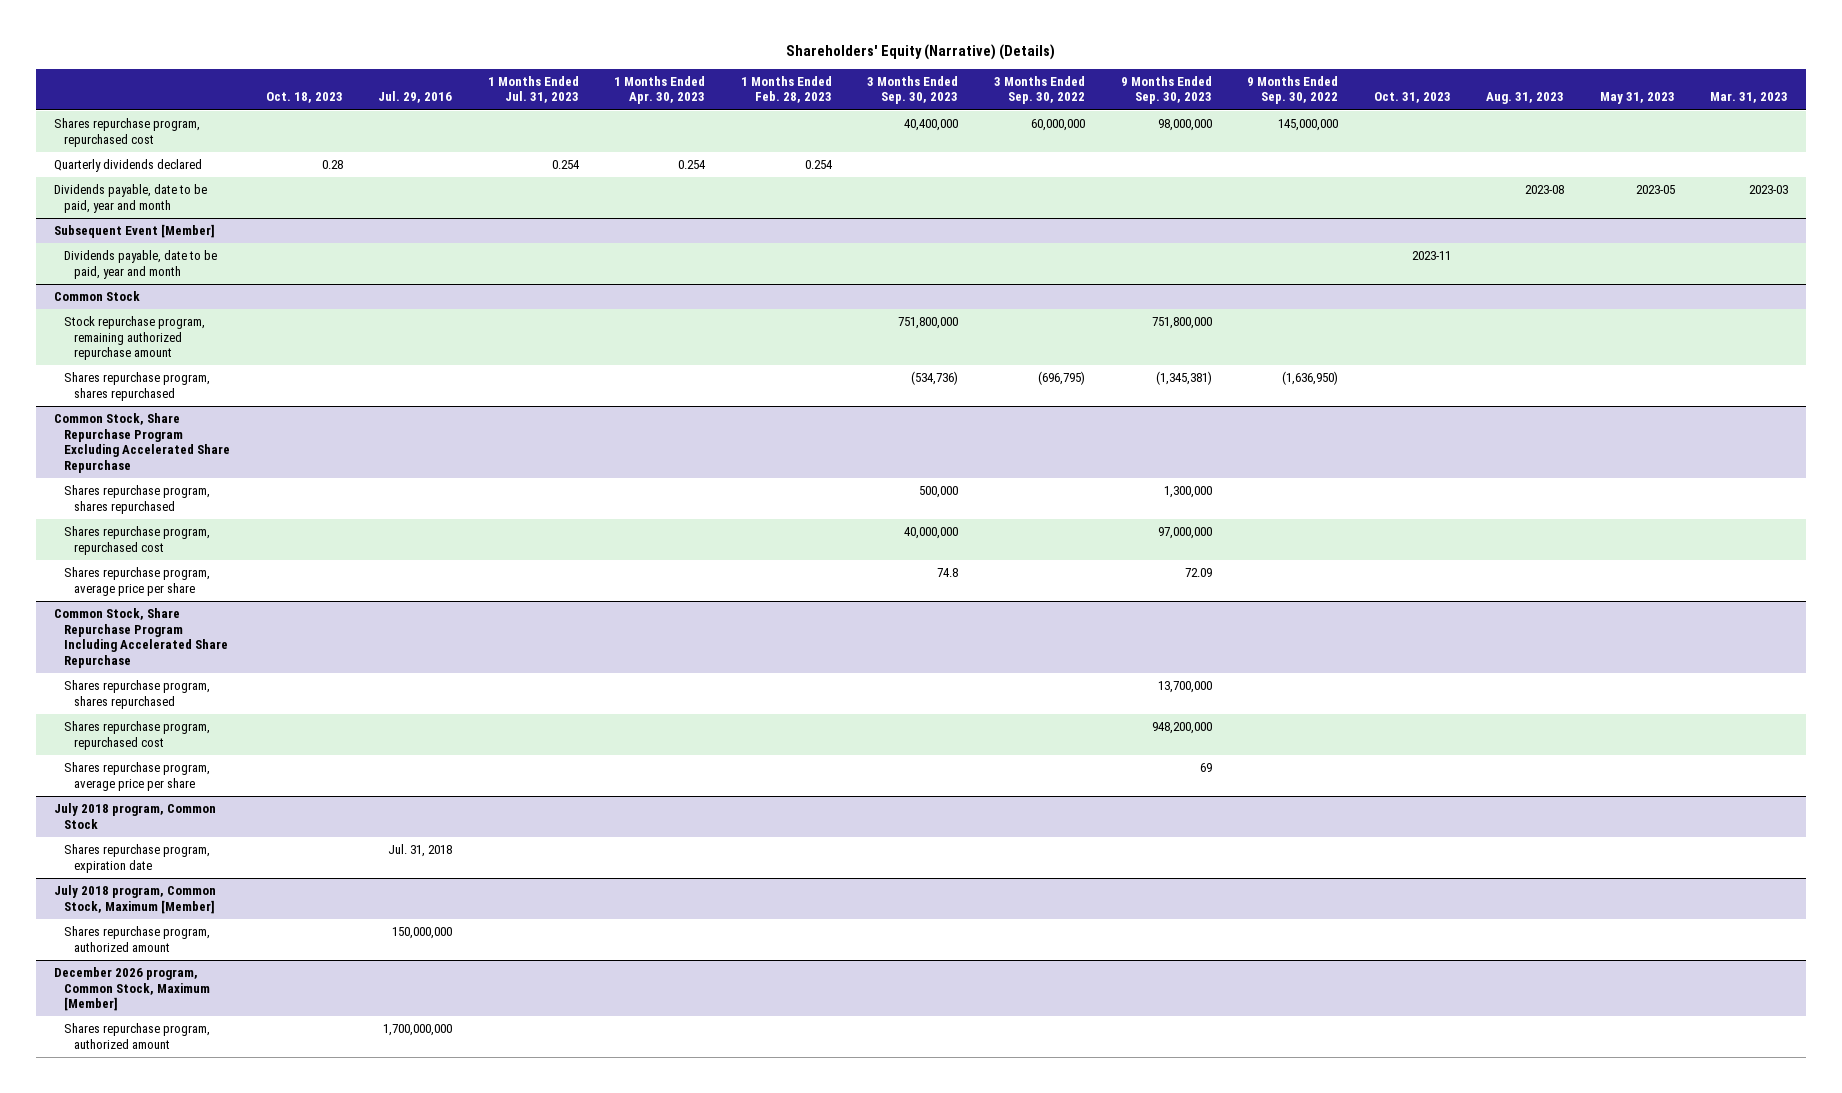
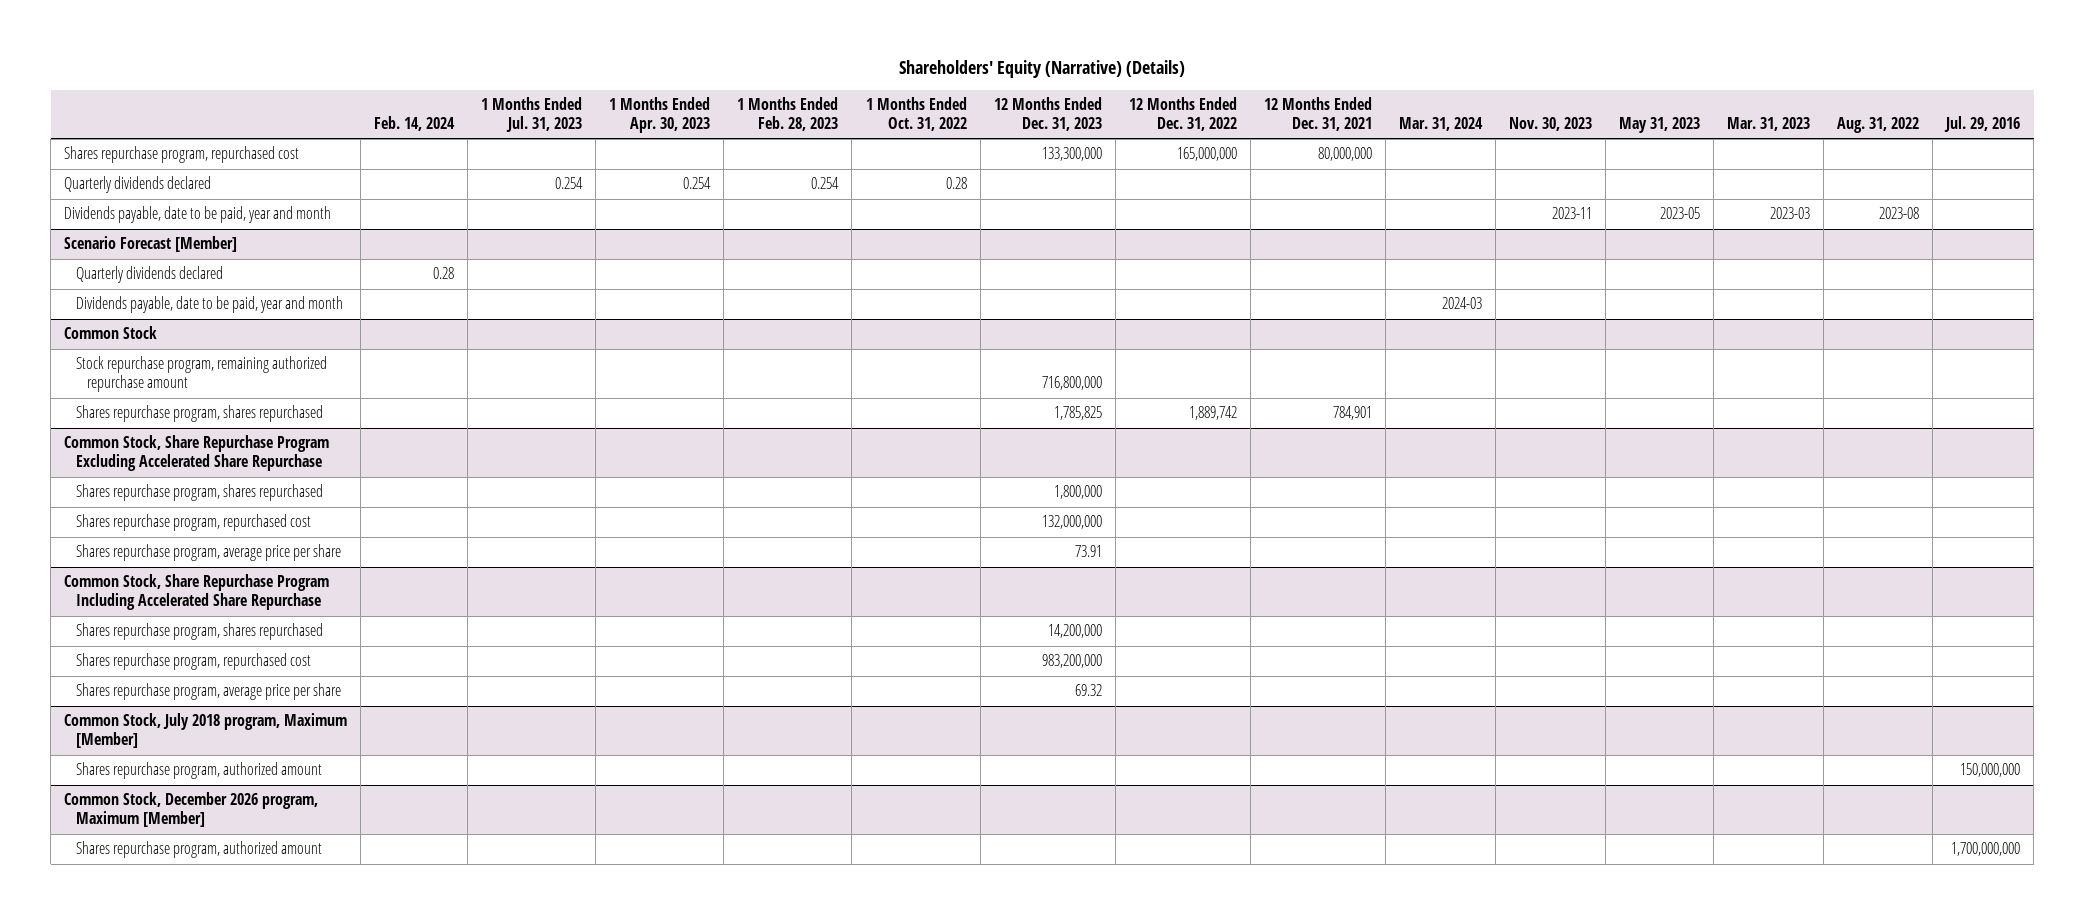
[265,92,343,104] Oct. 18, 2023 -> none
[867,75,959,105] 3 Months Ended Sep. 30, 2023 -> none
[993,75,1085,105] 3 Months Ended Sep. 30, 2022 -> none
[1120,75,1212,105] 9 Months Ended Sep. 30, 2023 -> none
[1247,75,1339,105] 9 Months Ended Sep. 30, 2022 -> none
[1373,92,1451,104] Oct. 31, 2023 -> none
[1486,92,1565,105] Aug. 31, 2023 -> none
none -> [374,115,456,131] Feb. 14, 2024
none -> [865,97,967,131] 1 Months Ended Oct. 31, 2022
none -> [993,97,1102,131] 12 Months Ended Dec. 31, 2023
none -> [1128,97,1237,131] 12 Months Ended Dec. 31, 2022
none -> [1263,97,1372,131] 12 Months Ended Dec. 31, 2021
none -> [1398,116,1483,131] Mar. 31, 2024
none -> [1508,116,1592,131] Nov. 30, 2023
none -> [1836,116,1919,133] Aug. 31, 2022
[53,224,215,239] Subsequent Event [Member] -> none
[64,250,218,279] Dividends payable, date to be paid, year and month -> none
none -> [64,236,238,253] Scenario Forecast [Member]
none -> [75,266,223,284] Quarterly dividends declared
none -> [75,296,343,314] Dividends payable, date to be paid, year and month
[53,803,216,829] July 2018 program, Common Stock -> none
[64,844,211,873] Shares repurchase program, expiration date -> none
[53,885,216,914] July 2018 program, Common Stock, Maximum [Member] -> [64,713,348,748] Common Stock, July 2018 program, Maximum [Member]
[53,967,211,1012] December 2026 program, Common Stock, Maximum [Member] -> [64,792,319,827] Common Stock, December 2026 program, Maximum [Member]

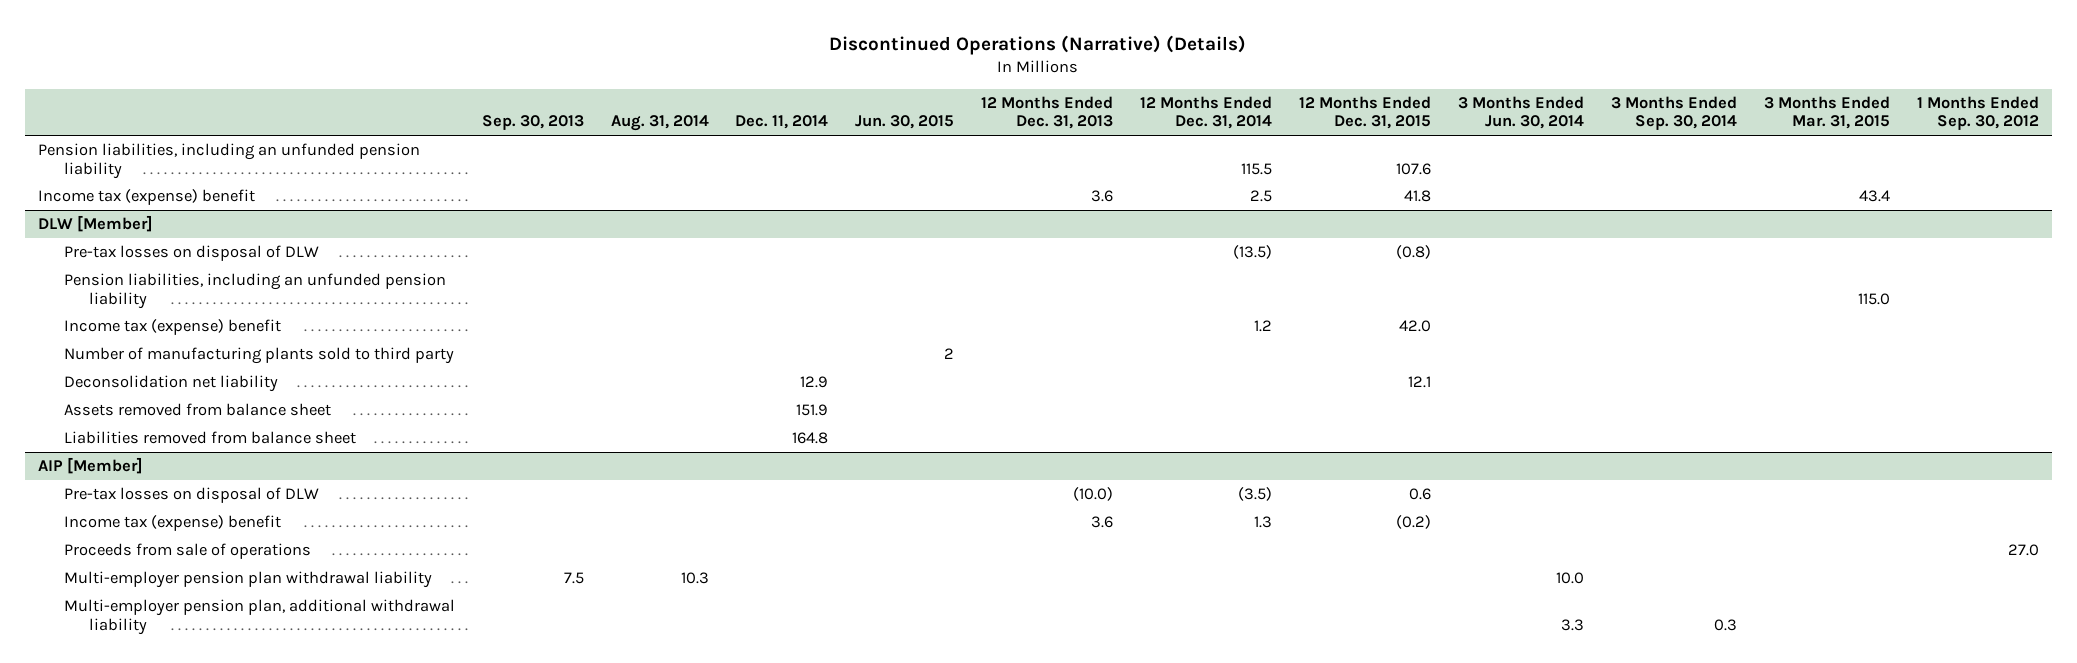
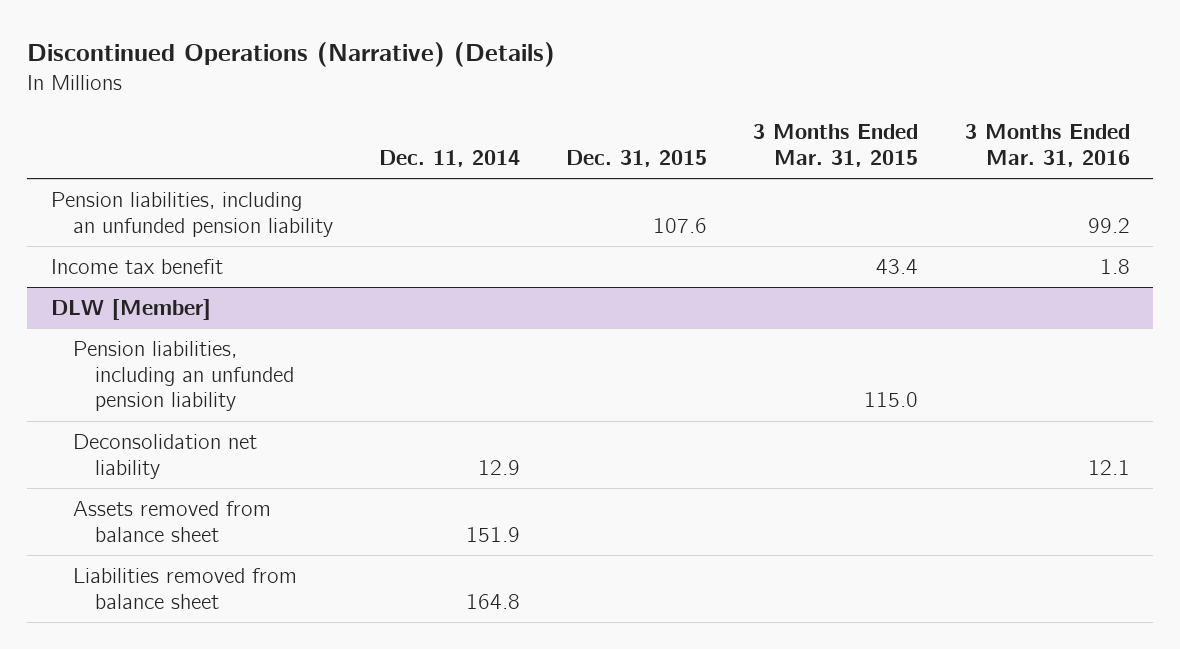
[481,115,584,131] Sep. 30, 2013 -> none
[610,115,709,132] Aug. 31, 2014 -> none
[855,115,955,130] Jun. 30, 2015 -> none
[981,95,1114,130] 12 Months Ended Dec. 31, 2013 -> none
[1140,95,1273,130] 12 Months Ended Dec. 31, 2014 -> none
[1298,95,1431,130] 12 Months Ended Dec. 31, 2015 -> none
[1457,95,1584,130] 3 Months Ended Jun. 30, 2014 -> none
[1610,95,1737,131] 3 Months Ended Sep. 30, 2014 -> none
[1916,95,2039,131] 1 Months Ended Sep. 30, 2012 -> none
none -> [566,149,708,167] Dec. 31, 2015
none -> [964,124,1130,167] 3 Months Ended Mar. 31, 2016
[38,188,256,205] Income tax (expense) benefit -> [50,259,223,275] Income tax benefit
[63,244,319,261] Pre-tax losses on disposal of DLW -> none
[63,318,281,335] Income tax (expense) benefit -> none
[63,346,454,364] Number of manufacturing plants sold to third party -> none
[38,456,144,474] AIP [Member] -> none
[63,486,319,503] Pre-tax losses on disposal of DLW -> none
[63,514,281,531] Income tax (expense) benefit -> none
[63,542,311,559] Proceeds from sale of operations -> none
[63,570,432,588] Multi-employer pension plan withdrawal liability -> none
[63,598,455,635] Multi-employer pension plan, additional withdrawal liability -> none

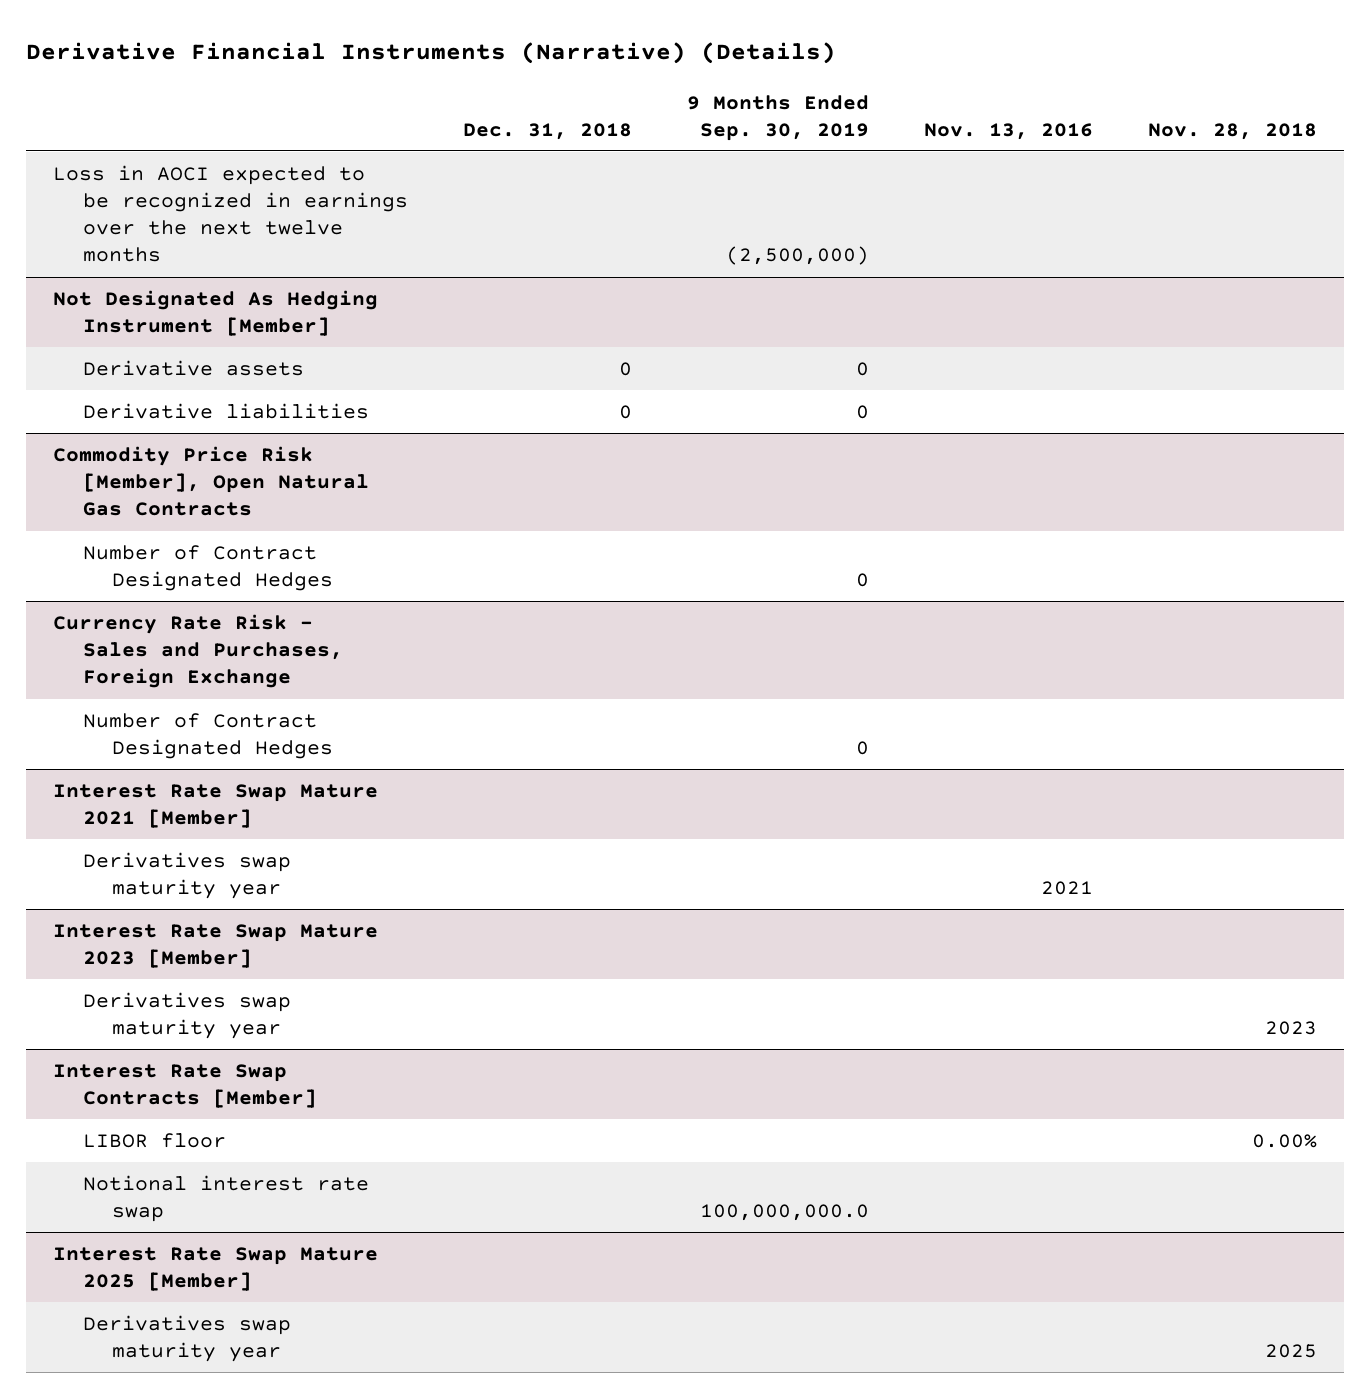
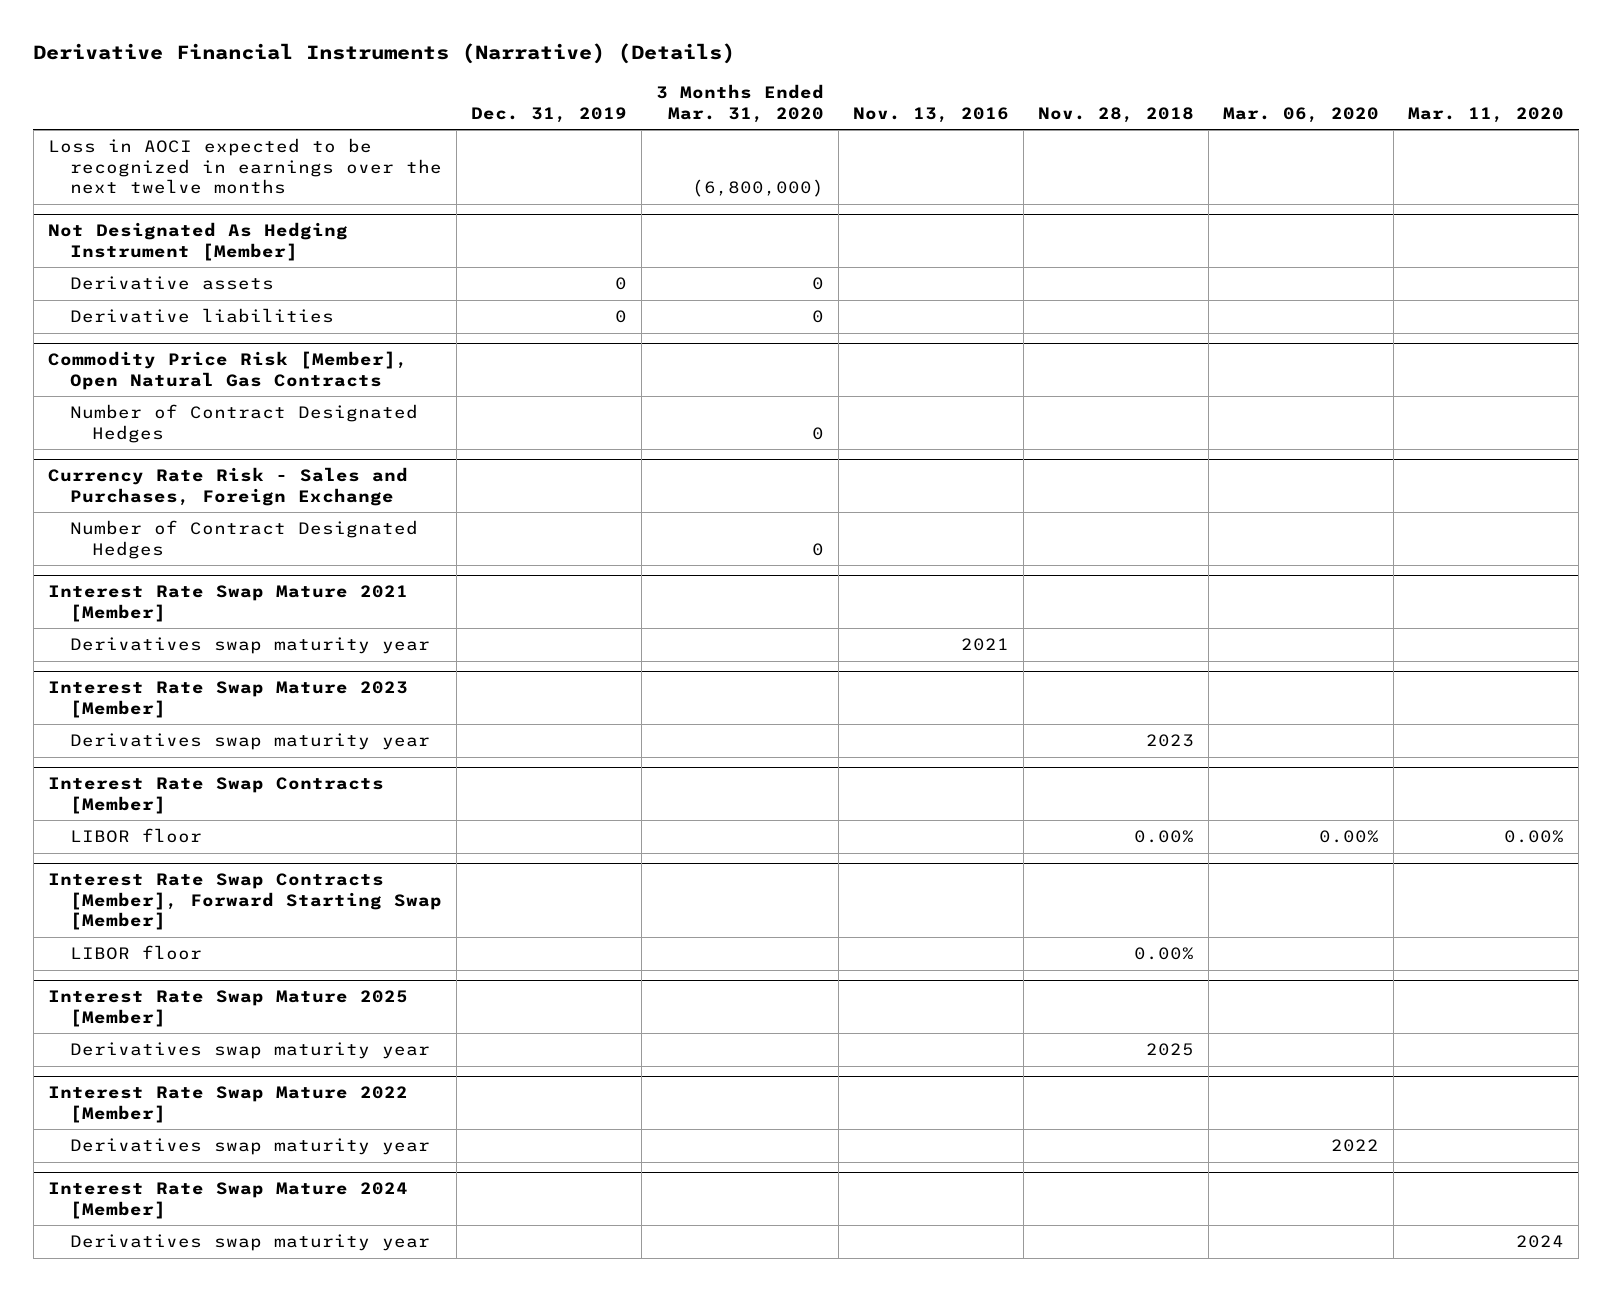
[462,122,632,140] Dec. 31, 2018 -> none
[686,94,869,141] 9 Months Ended Sep. 30, 2019 -> none
none -> [471,106,628,123] Dec. 31, 2019
none -> [656,84,825,123] 3 Months Ended Mar. 31, 2020
none -> [1223,106,1380,123] Mar. 06, 2020
none -> [1408,106,1565,123] Mar. 11, 2020
[82,1175,369,1223] Notional interest rate swap -> none
none -> [48,873,443,931] Interest Rate Swap Contracts [Member], Forward Starting Swap [Member]
none -> [70,945,203,961] LIBOR floor
none -> [48,1086,409,1123] Interest Rate Swap Mature 2022 [Member]
none -> [70,1138,431,1156] Derivatives swap maturity year
none -> [48,1182,409,1219] Interest Rate Swap Mature 2024 [Member]
none -> [70,1234,431,1252] Derivatives swap maturity year

